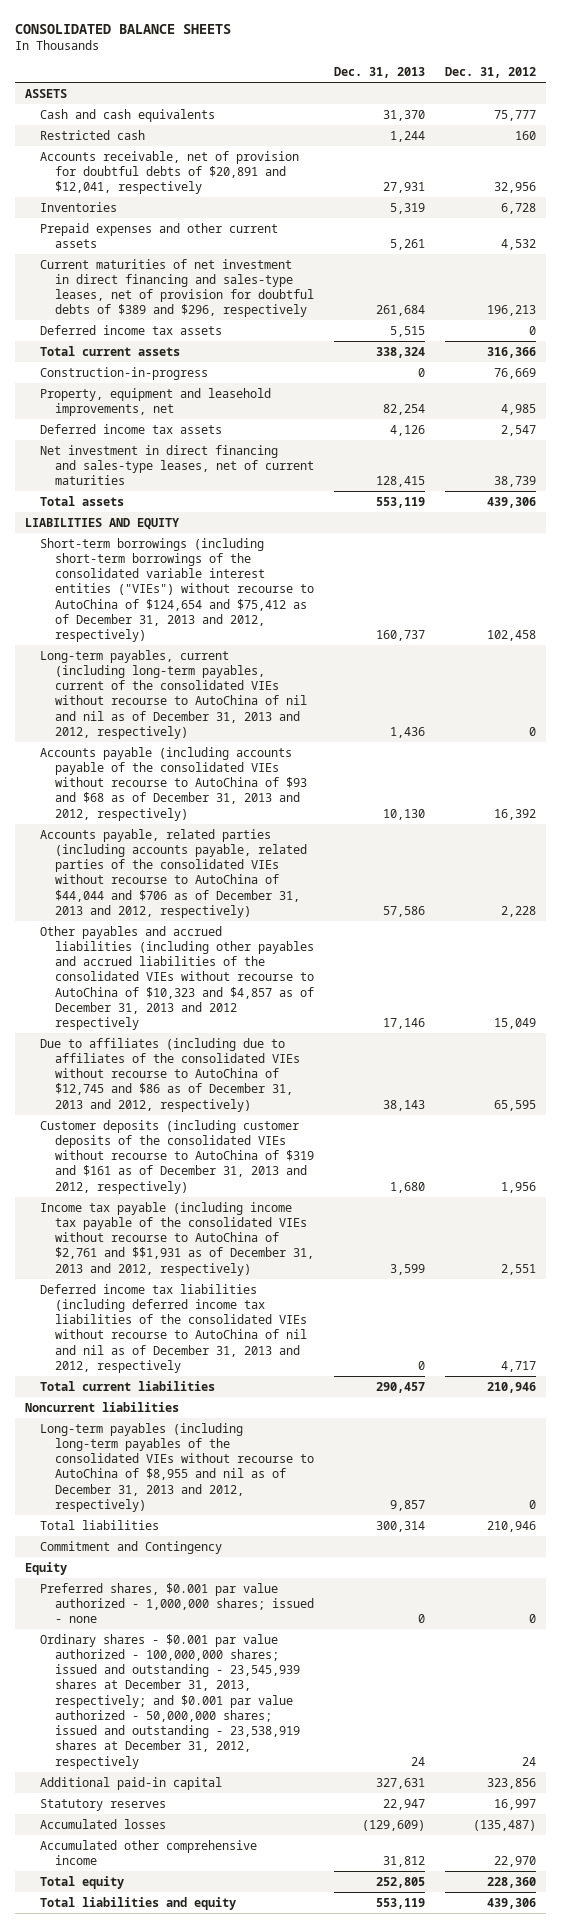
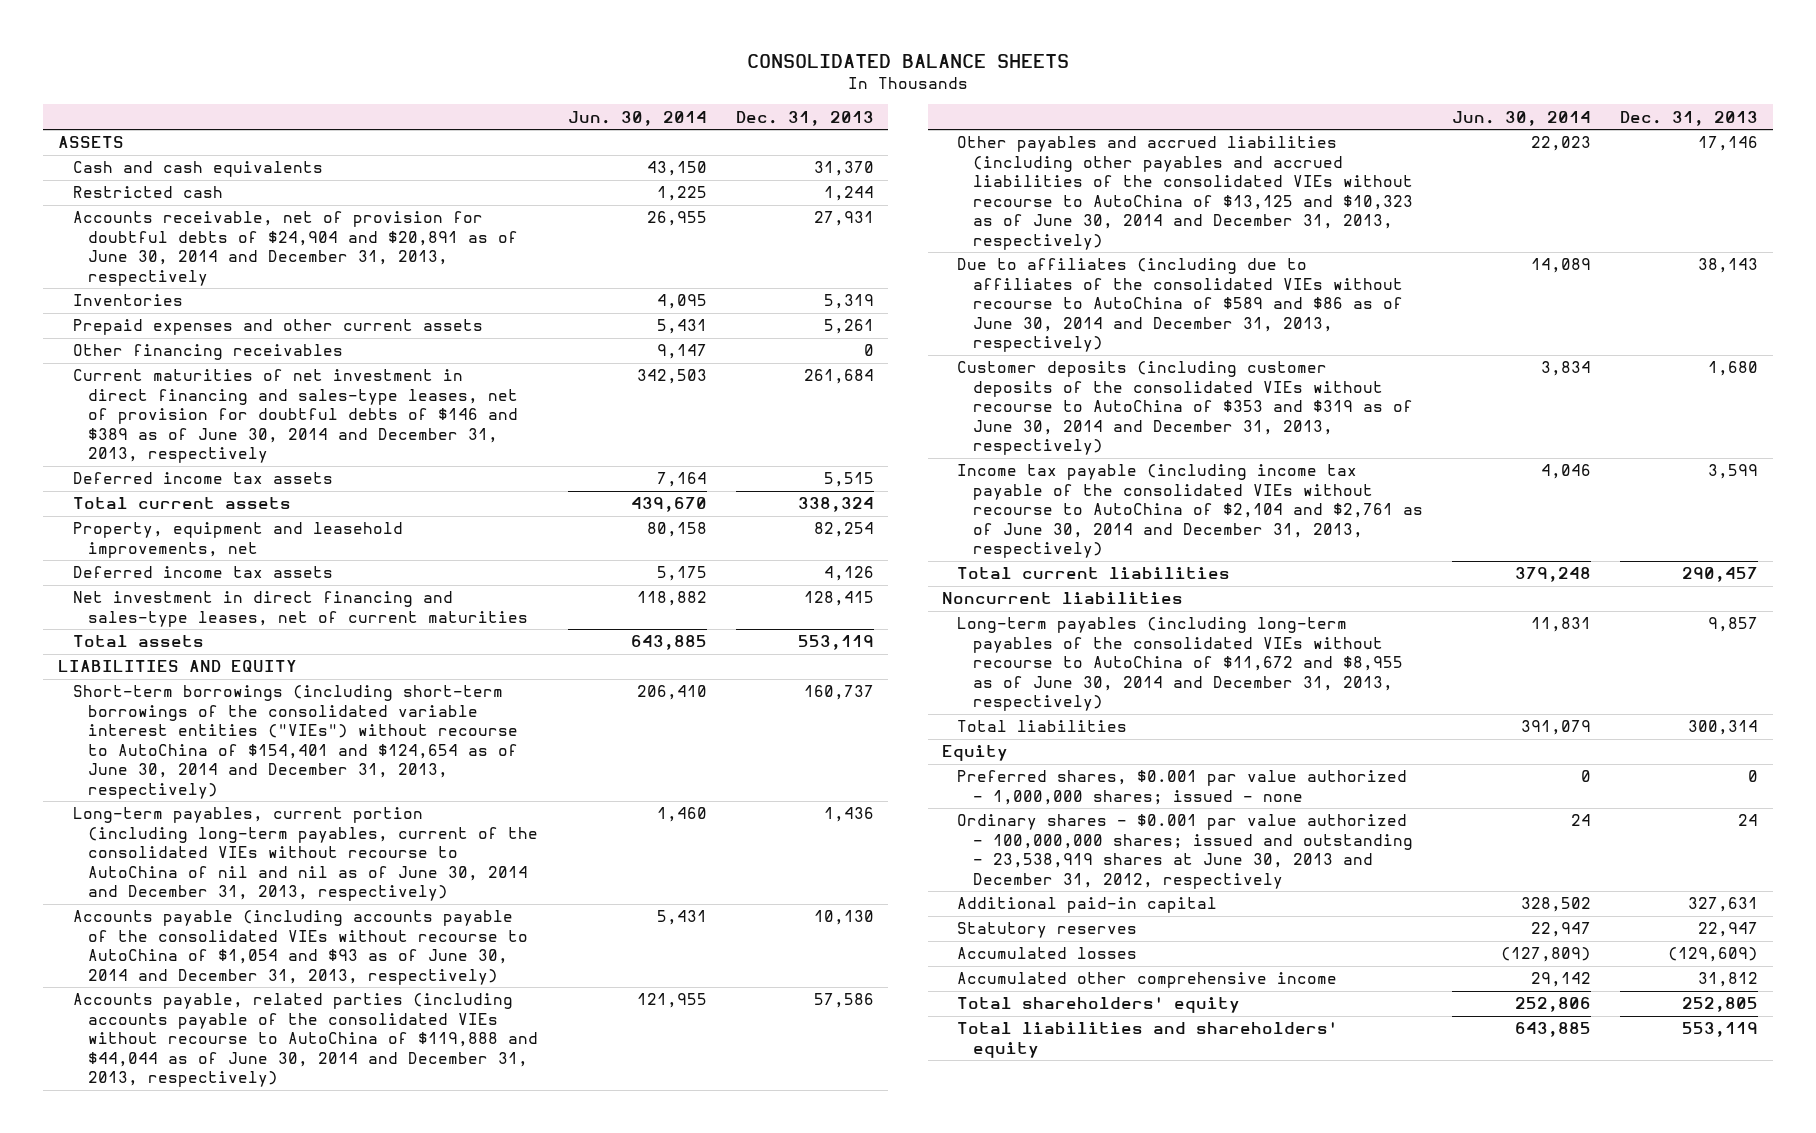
[444,67,536,79] Dec. 31, 2012 -> none
none -> [567,110,707,126] Jun. 30, 2014
[40,150,300,195] Accounts receivable, net of provision for doubtful debts of $20,891 and $12,041, respectively -> [73,211,519,286] Accounts receivable, net of provision for doubtful debts of $24,904 and $20,891 as of June 30, 2014 and December 31, 2013, respectively
none -> [73,344,344,361] Other financing receivables
[40,258,315,318] Current maturities of net investment in direct financing and sales-type leases, net of provision for doubtful debts of $389 and $296, respectively -> [73,369,519,464] Current maturities of net investment in direct financing and sales-type leases, net of provision for doubtful debts of $146 and $389 as of June 30, 2014 and December 31, 2013, respectively
[40,366,209,380] Construction-in-progress -> none
[40,1283,308,1373] Deferred income tax liabilities (including deferred income tax liabilities of the consolidated VIEs without recourse to AutoChina of nil and nil as of December 31, 2013 and 2012, respectively -> none
[40,537,315,643] Short-term borrowings (including short-term borrowings of the consolidated variable interest entities ("VIEs") without recourse to AutoChina of $124,654 and $75,412 as of December 31, 2013 and 2012, respectively) -> [73,685,519,799] Short-term borrowings (including short-term borrowings of the consolidated variable interest entities ("VIEs") without recourse to AutoChina of $154,401 and $124,654 as of June 30, 2014 and December 31, 2013, respectively)
[40,649,308,739] Long-term payables, current (including long-term payables, current of the consolidated VIEs without recourse to AutoChina of nil and nil as of December 31, 2013 and 2012, respectively) -> [73,807,539,902] Long-term payables, current portion (including long-term payables, current of the consolidated VIEs without recourse to AutoChina of nil and nil as of June 30, 2014 and December 31, 2013, respectively)
[40,746,308,821] Accounts payable (including accounts payable of the consolidated VIEs without recourse to AutoChina of $93 and $68 as of December 31, 2013 and 2012, respectively) -> [73,910,529,985] Accounts payable (including accounts payable of the consolidated VIEs without recourse to AutoChina of $1,054 and $93 as of June 30, 2014 and December 31, 2013, respectively)
[40,828,308,918] Accounts payable, related parties (including accounts payable, related parties of the consolidated VIEs without recourse to AutoChina of $44,044 and $706 as of December 31, 2013 and 2012, respectively) -> [73,993,539,1088] Accounts payable, related parties (including accounts payable of the consolidated VIEs without recourse to AutoChina of $119,888 and $44,044 as of June 30, 2014 and December 31, 2013, respectively)
[40,925,315,1031] Other payables and accrued liabilities (including other payables and accrued liabilities of the consolidated VIEs without recourse to AutoChina of $10,323 and $4,857 as of December 31, 2013 and 2012 respectively -> [957,136,1413,250] Other payables and accrued liabilities (including other payables and accrued liabilities of the consolidated VIEs without recourse to AutoChina of $13,125 and $10,323 as of June 30, 2014 and December 31, 2013, respectively)
[40,1037,301,1112] Due to affiliates (including due to affiliates of the consolidated VIEs without recourse to AutoChina of $12,745 and $86 as of December 31, 2013 and 2012, respectively) -> [957,258,1403,353] Due to affiliates (including due to affiliates of the consolidated VIEs without recourse to AutoChina of $589 and $86 as of June 30, 2014 and December 31, 2013, respectively)
[40,1119,315,1194] Customer deposits (including customer deposits of the consolidated VIEs without recourse to AutoChina of $319 and $161 as of December 31, 2013 and 2012, respectively) -> [957,361,1413,456] Customer deposits (including customer deposits of the consolidated VIEs without recourse to AutoChina of $353 and $319 as of June 30, 2014 and December 31, 2013, respectively)
[40,1201,315,1276] Income tax payable (including income tax payable of the consolidated VIEs without recourse to AutoChina of $2,761 and $$1,931 as of December 31, 2013 and 2012, respectively) -> [957,464,1423,559] Income tax payable (including income tax payable of the consolidated VIEs without recourse to AutoChina of $2,104 and $2,761 as of June 30, 2014 and December 31, 2013, respectively)
[40,1422,315,1512] Long-term payables (including long-term payables of the consolidated VIEs without recourse to AutoChina of $8,955 and nil as of December 31, 2013 and 2012, respectively) -> [957,617,1403,712] Long-term payables (including long-term payables of the consolidated VIEs without recourse to AutoChina of $11,672 and $8,955 as of June 30, 2014 and December 31, 2013, respectively)
[40,1540,223,1554] Commitment and Contingency -> none
[40,1633,301,1769] Ordinary shares - $0.001 par value authorized - 100,000,000 shares; issued and outstanding - 23,545,939 shares at December 31, 2013, respectively; and $0.001 par value authorized - 50,000,000 shares; issued and outstanding - 23,538,919 shares at December 31, 2012, respectively -> [957,814,1413,889] Ordinary shares - $0.001 par value authorized - 100,000,000 shares; issued and outstanding - 23,538,919 shares at June 30, 2013 and December 31, 2012, respectively
[40,1875,125,1889] Total equity -> [957,997,1241,1014] Total shareholders' equity
[40,1896,237,1910] Total liabilities and equity -> [957,1022,1339,1058] Total liabilities and shareholders' equity

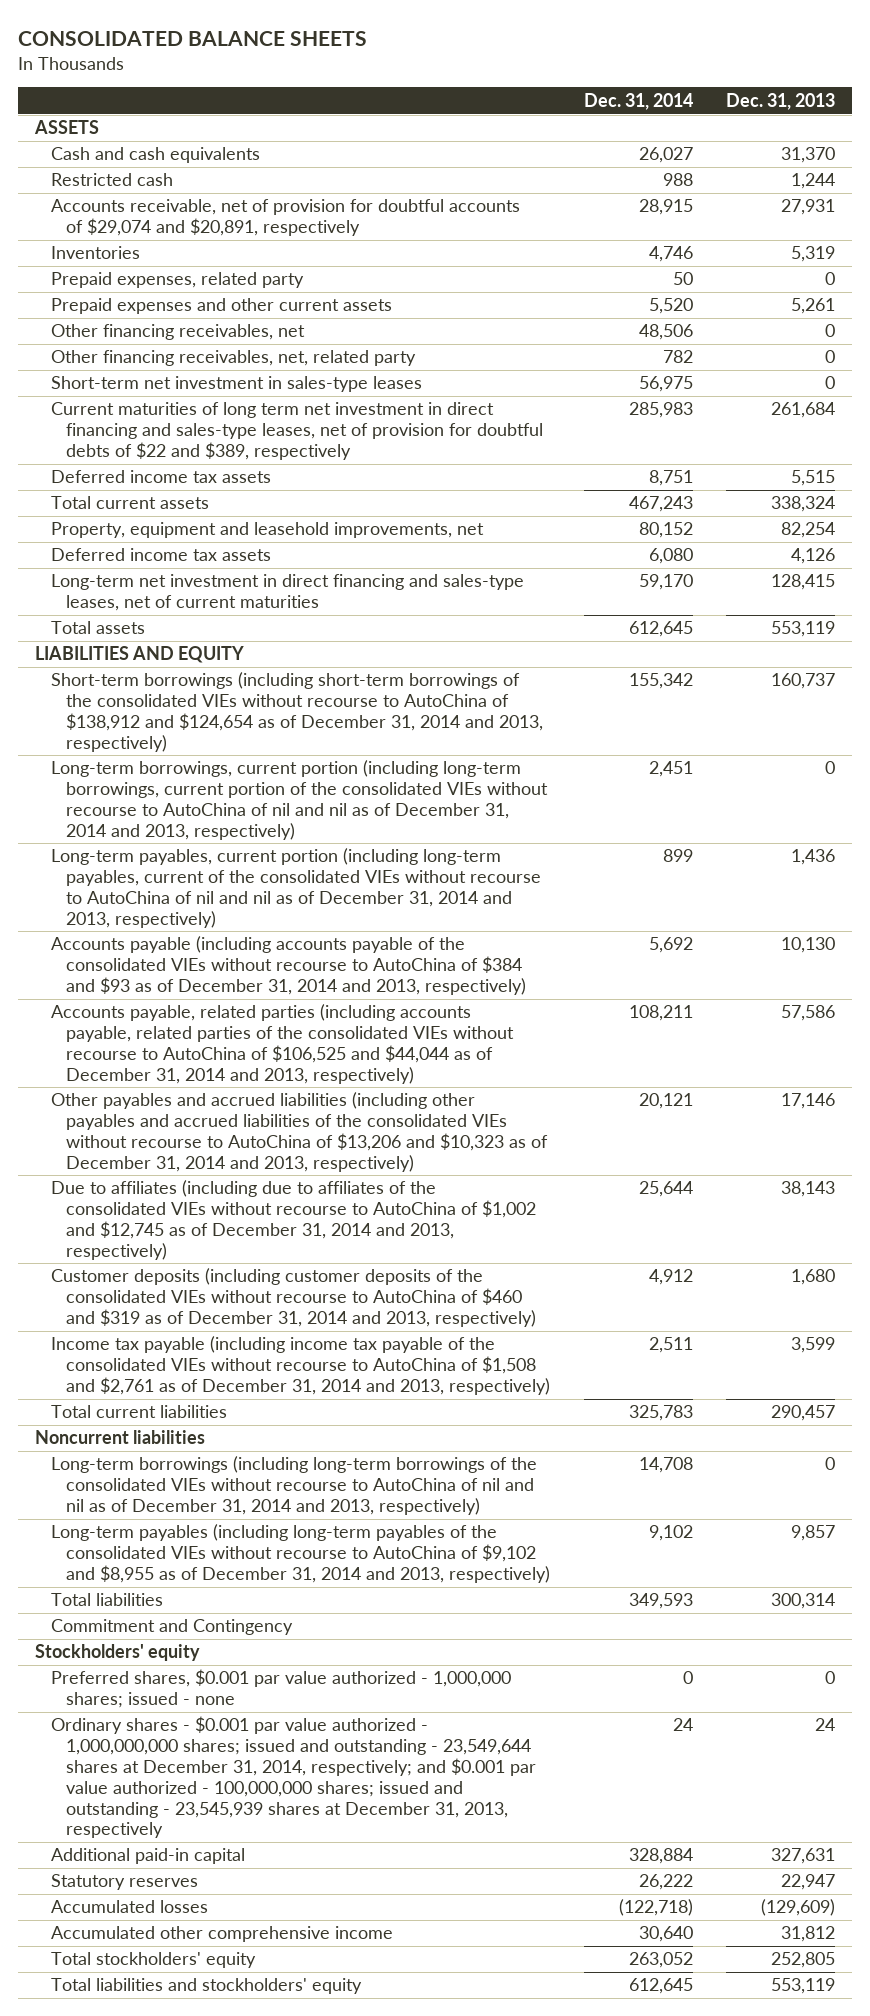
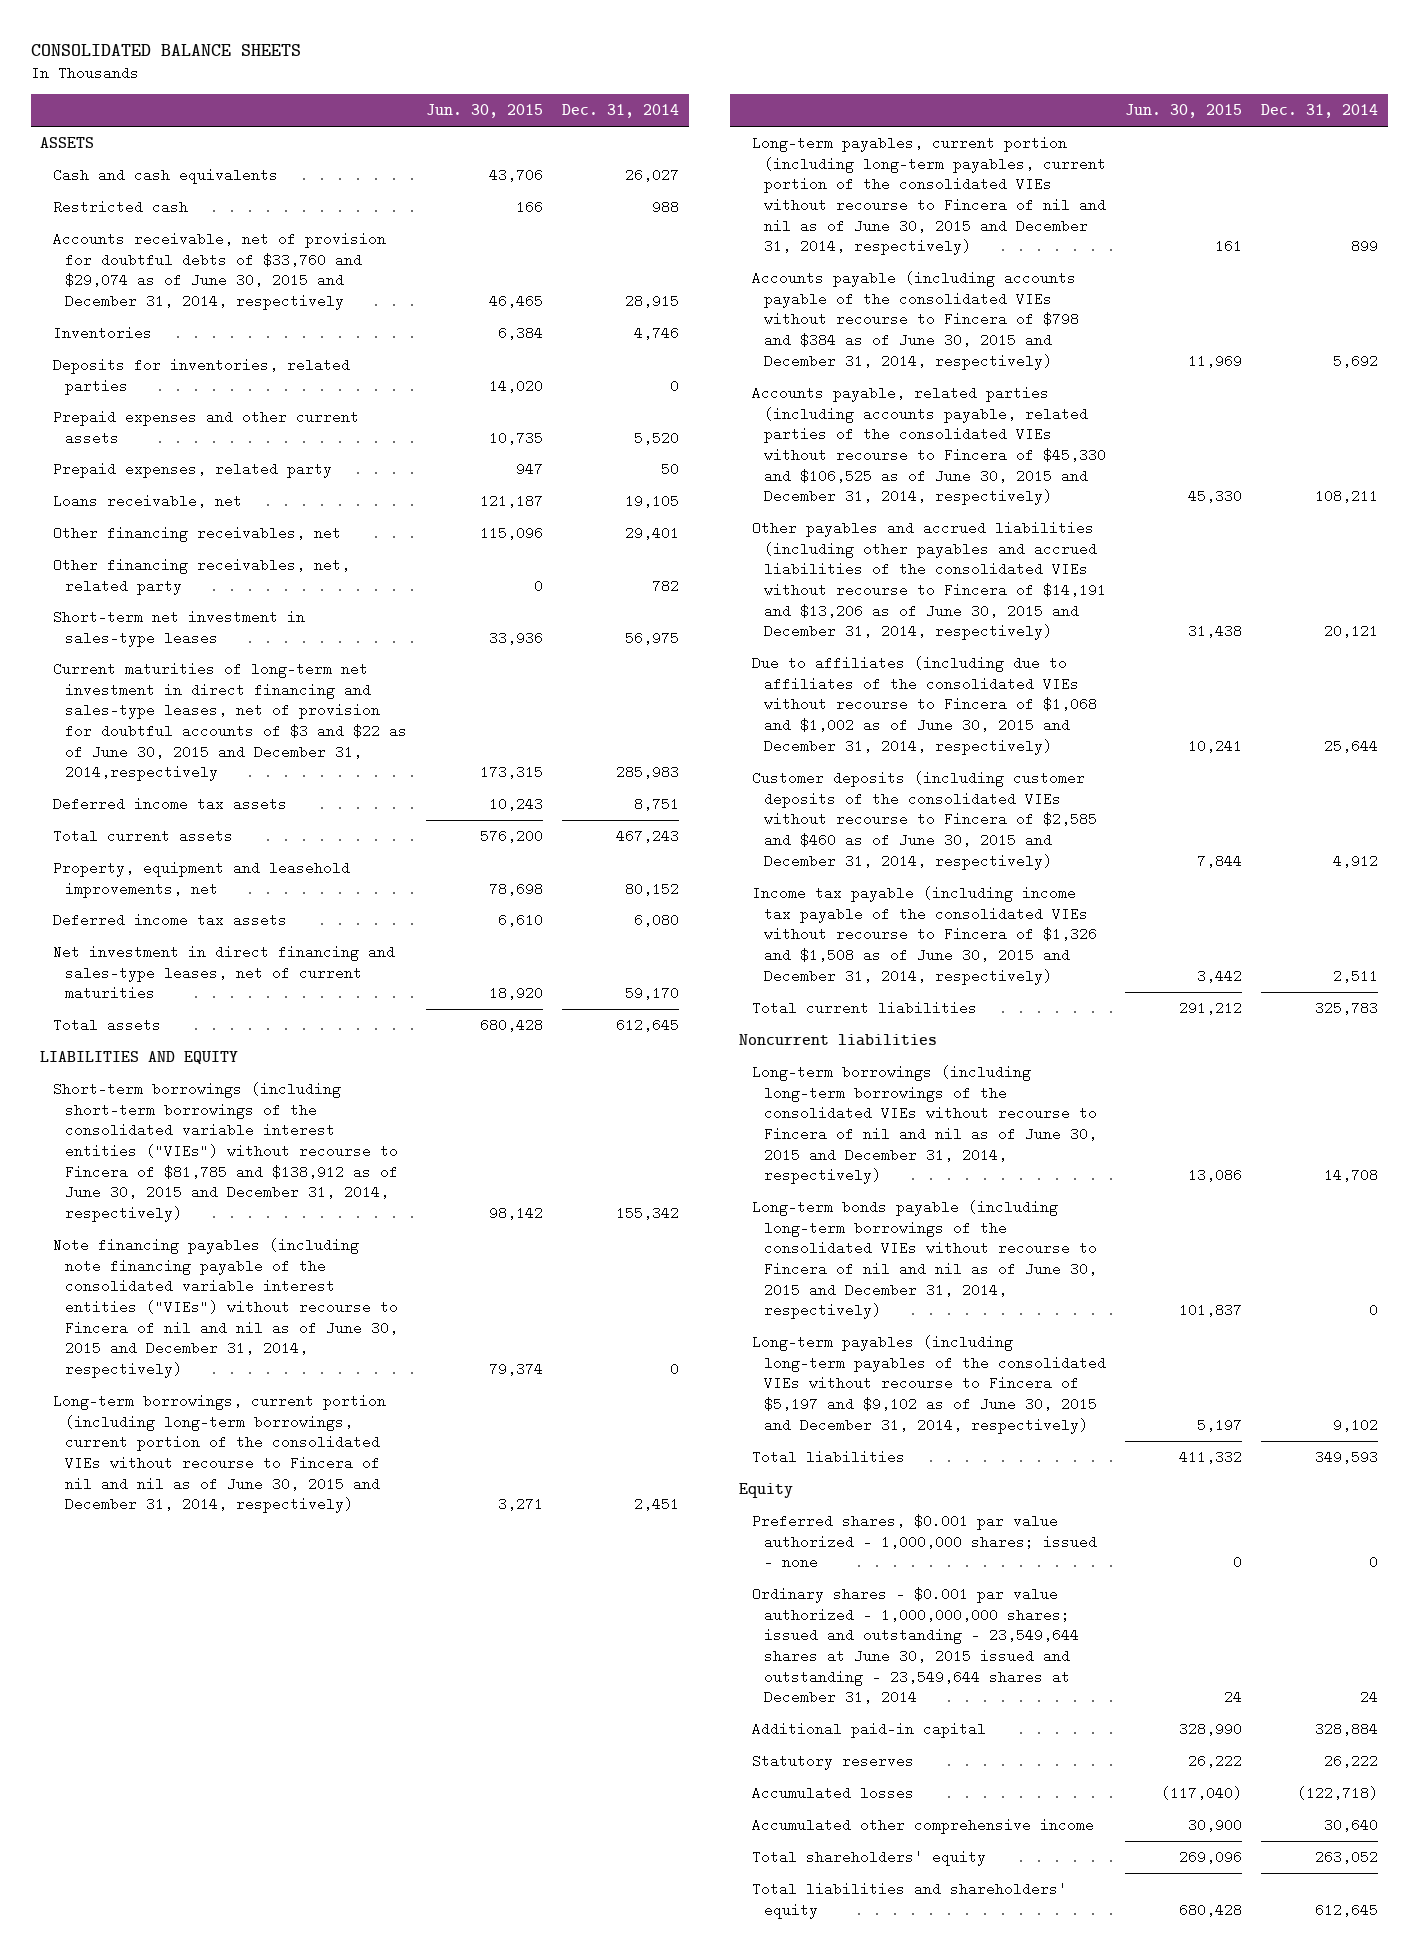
[726,92,836,110] Dec. 31, 2013 -> none
none -> [426,104,544,119] Jun. 30, 2015
[50,199,520,237] Accounts receivable, net of provision for doubtful accounts of $29,074 and $20,891, respectively -> [52,231,386,311] Accounts receivable, net of provision for doubtful debts of $33,760 and $29,074 as of June 30, 2015 and December 31, 2014, respectively
none -> [52,357,350,395] Deposits for inventories, related parties
[50,272,304,289] Prepaid expenses, related party -> [52,461,332,478] Prepaid expenses, related party
none -> [52,493,242,508] Loans receivable, net
[638,324,693,341] 48,506 -> [625,525,680,540] 29,401
[50,402,544,460] Current maturities of long term net investment in direct financing and sales-type leases, net of provision for doubtful debts of $22 and $389, respectively -> [52,661,408,782] Current maturities of long-term net investment in direct financing and sales-type leases, net of provision for doubtful accounts of $3 and $22 as of June 30, 2015 and December 31, 2014,respectively
[50,574,524,612] Long-term net investment in direct financing and sales-type leases, net of current maturities -> [52,944,395,1001] Net investment in direct financing and sales-type leases, net of current maturities
[50,672,544,752] Short-term borrowings (including short-term borrowings of the consolidated VIEs without recourse to AutoChina of $138,912 and $124,654 as of December 31, 2014 and 2013, respectively) -> [52,1081,399,1223] Short-term borrowings (including short-term borrowings of the consolidated variable interest entities ("VIEs") without recourse to Fincera of $81,785 and $138,912 as of June 30, 2015 and December 31, 2014, respectively)
none -> [52,1237,399,1379] Note financing payables (including note financing payable of the consolidated variable interest entities ("VIEs") without recourse to Fincera of nil and nil as of June 30, 2015 and December 31, 2014, respectively)
[50,760,549,840] Long-term borrowings, current portion (including long-term borrowings, current portion of the consolidated VIEs without recourse to AutoChina of nil and nil as of December 31, 2014 and 2013, respectively) -> [52,1393,386,1514] Long-term borrowings, current portion (including long-term borrowings, current portion of the consolidated VIEs without recourse to Fincera of nil and nil as of June 30, 2015 and December 31, 2014, respectively)
[50,848,542,928] Long-term payables, current portion (including long-term payables, current of the consolidated VIEs without recourse to AutoChina of nil and nil as of December 31, 2014 and 2013, respectively) -> [751,135,1107,256] Long-term payables, current portion (including long-term payables, current portion of the consolidated VIEs without recourse to Fincera of nil and nil as of June 30, 2015 and December 31, 2014, respectively)
[50,936,527,995] Accounts payable (including accounts payable of the consolidated VIEs without recourse to AutoChina of $384 and $93 as of December 31, 2014 and 2013, respectively) -> [751,270,1080,370] Accounts payable (including accounts payable of the consolidated VIEs without recourse to Fincera of $798 and $384 as of June 30, 2015 and December 31, 2014, respectively)
[50,1004,515,1084] Accounts payable, related parties (including accounts payable, related parties of the consolidated VIEs without recourse to AutoChina of $106,525 and $44,044 as of December 31, 2014 and 2013, respectively) -> [751,385,1107,506] Accounts payable, related parties (including accounts payable, related parties of the consolidated VIEs without recourse to Fincera of $45,330 and $106,525 as of June 30, 2015 and December 31, 2014, respectively)
[50,1092,549,1172] Other payables and accrued liabilities (including other payables and accrued liabilities of the consolidated VIEs without recourse to AutoChina of $13,206 and $10,323 as of December 31, 2014 and 2013, respectively) -> [751,520,1107,641] Other payables and accrued liabilities (including other payables and accrued liabilities of the consolidated VIEs without recourse to Fincera of $14,191 and $13,206 as of June 30, 2015 and December 31, 2014, respectively)
[50,1180,537,1260] Due to affiliates (including due to affiliates of the consolidated VIEs without recourse to AutoChina of $1,002 and $12,745 as of December 31, 2014 and 2013, respectively) -> [751,655,1098,755] Due to affiliates (including due to affiliates of the consolidated VIEs without recourse to Fincera of $1,068 and $1,002 as of June 30, 2015 and December 31, 2014, respectively)
[50,1268,537,1327] Customer deposits (including customer deposits of the consolidated VIEs without recourse to AutoChina of $460 and $319 as of December 31, 2014 and 2013, respectively) -> [751,770,1098,870] Customer deposits (including customer deposits of the consolidated VIEs without recourse to Fincera of $2,585 and $460 as of June 30, 2015 and December 31, 2014, respectively)
[50,1336,551,1395] Income tax payable (including income tax payable of the consolidated VIEs without recourse to AutoChina of $1,508 and $2,761 as of December 31, 2014 and 2013, respectively) -> [751,885,1098,985] Income tax payable (including income tax payable of the consolidated VIEs without recourse to Fincera of $1,326 and $1,508 as of June 30, 2015 and December 31, 2014, respectively)
[50,1456,537,1515] Long-term borrowings (including long-term borrowings of the consolidated VIEs without recourse to AutoChina of nil and nil as of December 31, 2014 and 2013, respectively) -> [751,1064,1098,1185] Long-term borrowings (including long-term borrowings of the consolidated VIEs without recourse to Fincera of nil and nil as of June 30, 2015 and December 31, 2014, respectively)
[50,1524,551,1583] Long-term payables (including long-term payables of the consolidated VIEs without recourse to AutoChina of $9,102 and $8,955 as of December 31, 2014 and 2013, respectively) -> [751,1199,1098,1320] Long-term bonds payable (including long-term borrowings of the consolidated VIEs without recourse to Fincera of nil and nil as of June 30, 2015 and December 31, 2014, respectively)
[648,1525,693,1542] 9,102 -> [1369,1303,1379,1318] 0
none -> [751,1334,1107,1434] Long-term payables (including long-term payables of the consolidated VIEs without recourse to Fincera of $5,197 and $9,102 as of June 30, 2015 and December 31, 2014, respectively)
[50,1619,293,1636] Commitment and Contingency -> none
[35,1644,201,1662] Stockholders' equity -> [739,1482,794,1498] Equity
[50,1716,537,1839] Ordinary shares - $0.001 par value authorized - 1,000,000,000 shares; issued and outstanding - 23,549,644 shares at December 31, 2014, respectively; and $0.001 par value authorized - 100,000,000 shares; issued and outstanding - 23,545,939 shares at December 31, 2013, respectively -> [751,1586,1080,1705] Ordinary shares - $0.001 par value authorized - 1,000,000,000 shares; issued and outstanding - 23,549,644 shares at June 30, 2015 issued and outstanding - 23,549,644 shares at December 31, 2014
[50,1952,256,1969] Total stockholders' equity -> [751,1849,986,1866] Total shareholders' equity
[50,1978,362,1995] Total liabilities and stockholders' equity -> [751,1881,1067,1919] Total liabilities and shareholders' equity

